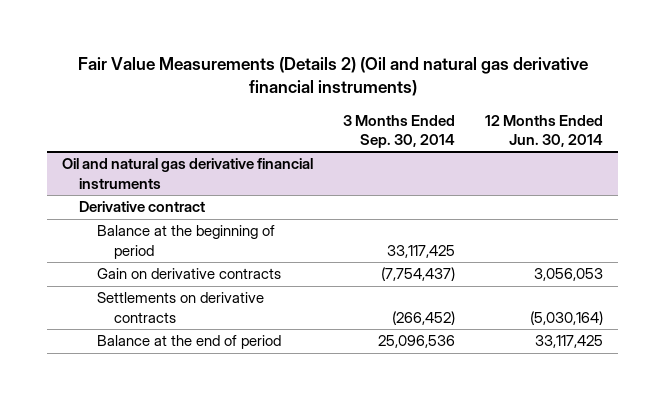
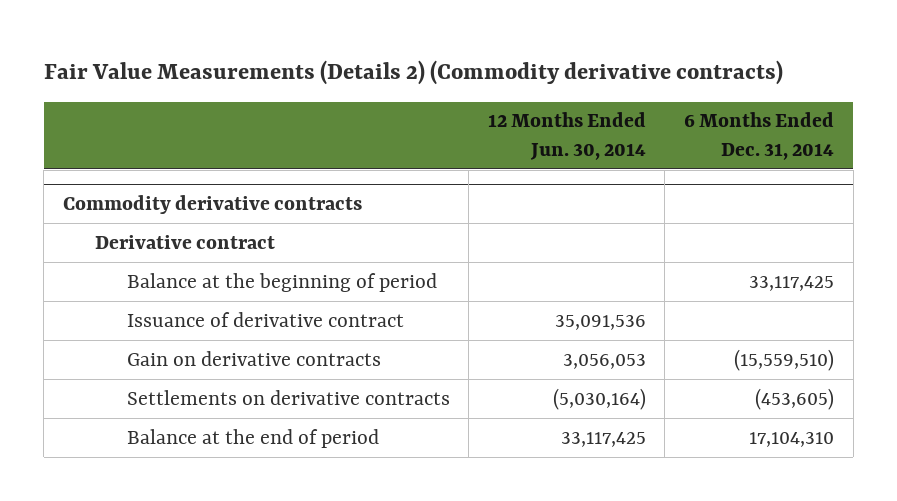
[77,57,588,97] Fair Value Measurements (Details 2) (Oil and natural gas derivative financial instruments) -> [43,59,783,85] Fair Value Measurements (Details 2) (Commodity derivative contracts)
[343,114,456,148] 3 Months Ended Sep. 30, 2014 -> none
none -> [683,112,834,160] 6 Months Ended Dec. 31, 2014
[61,158,313,189] Oil and natural gas derivative financial instruments -> none
none -> [62,195,362,215] Commodity derivative contracts
none -> [126,311,404,327] Issuance of derivative contract

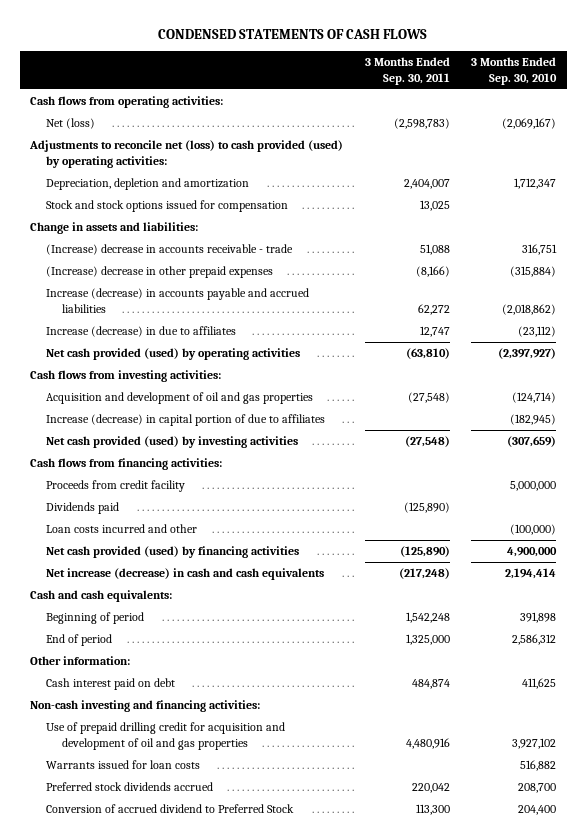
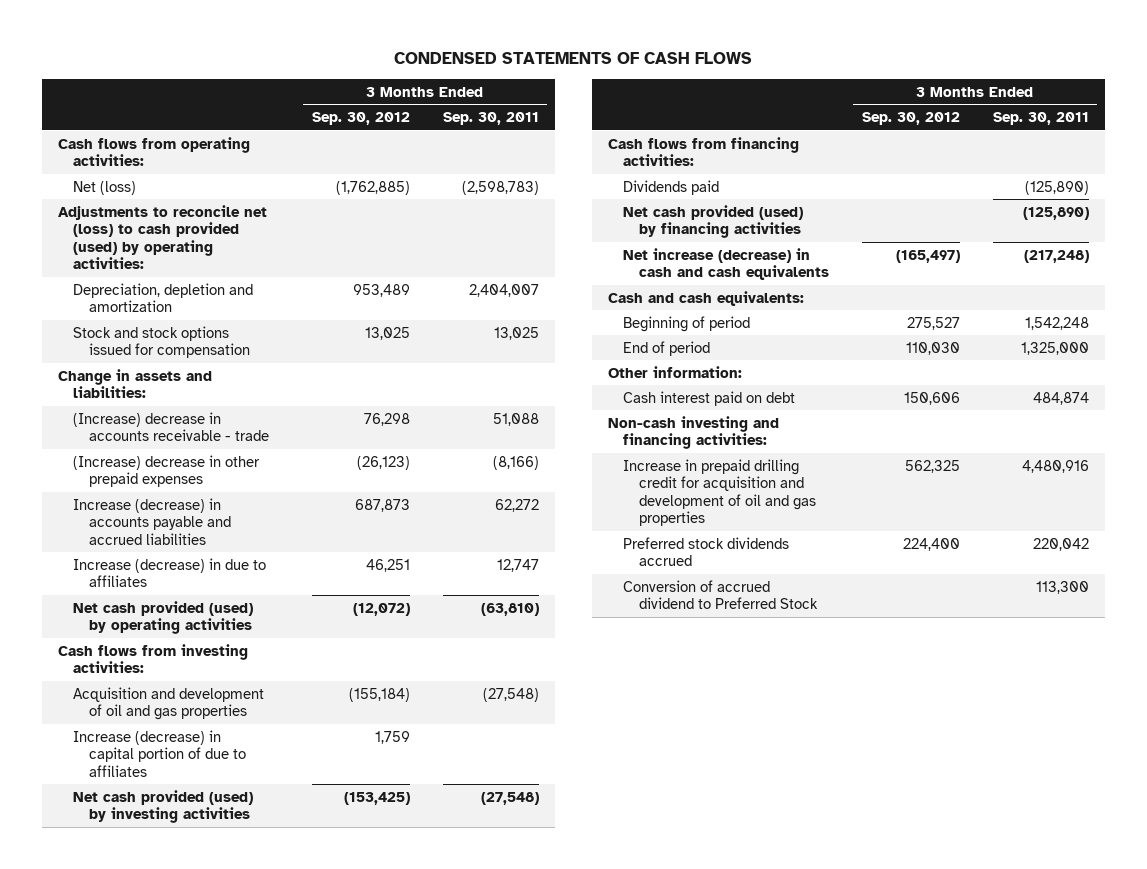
[471,57,558,85] 3 Months Ended Sep. 30, 2010 -> none
none -> [311,111,410,125] Sep. 30, 2012
[46,480,186,493] Proceeds from credit facility -> none
[46,524,198,534] Loan costs incurred and other -> none
[46,760,201,770] Warrants issued for loan costs -> none
[46,722,286,750] Use of prepaid drilling credit for acquisition and development of oil and gas properties -> [623,458,816,527] Increase in prepaid drilling credit for acquisition and development of oil and gas properties

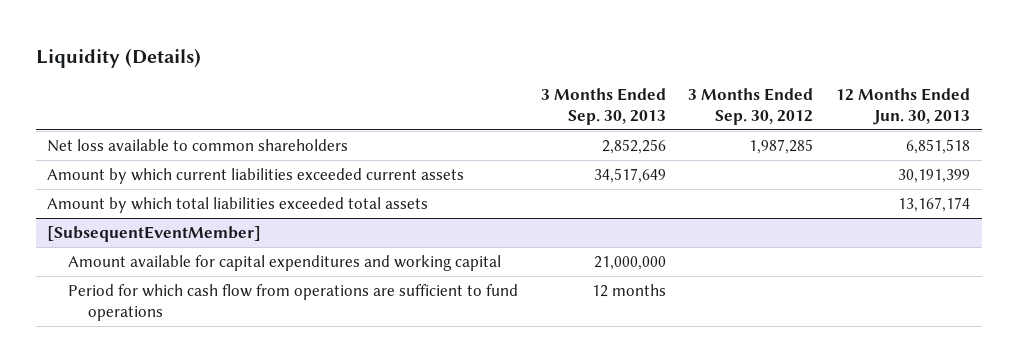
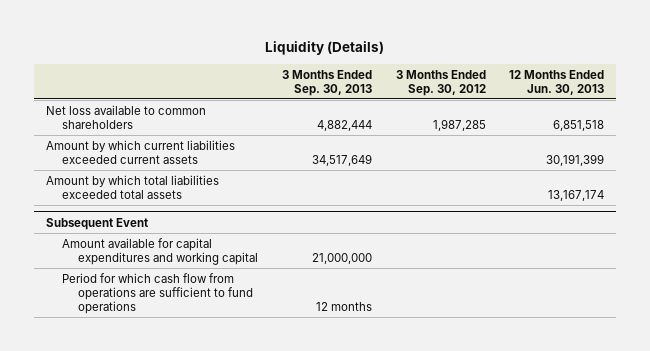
[601,139,666,155] 2,852,256 -> [316,119,372,131] 4,882,444
[47,226,262,243] [SubsequentEventMember] -> none
none -> [46,217,149,230] Subsequent Event

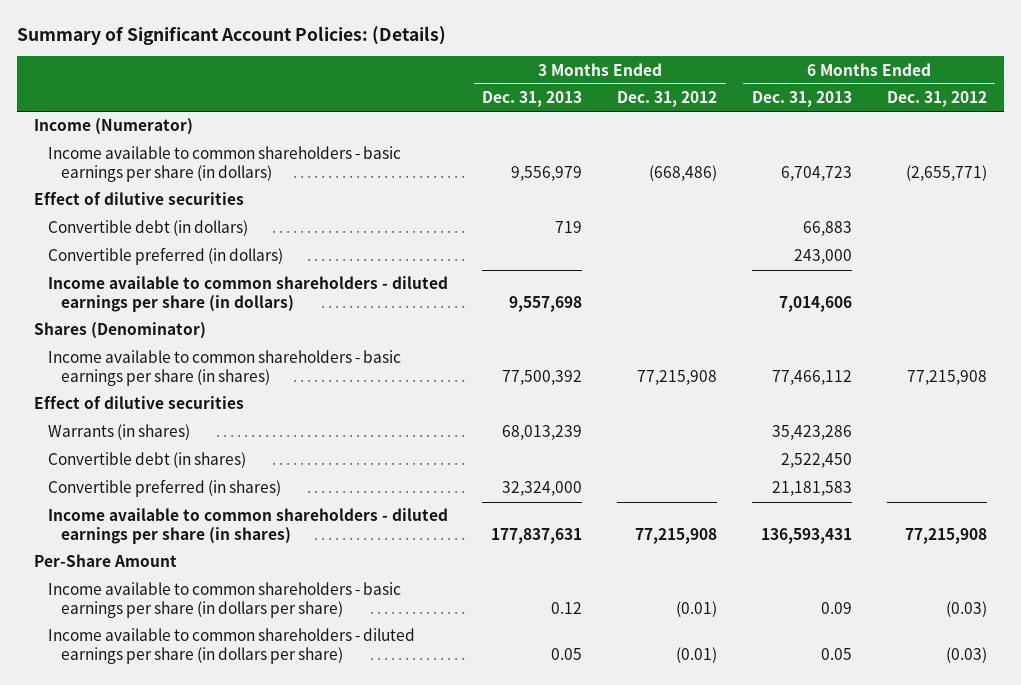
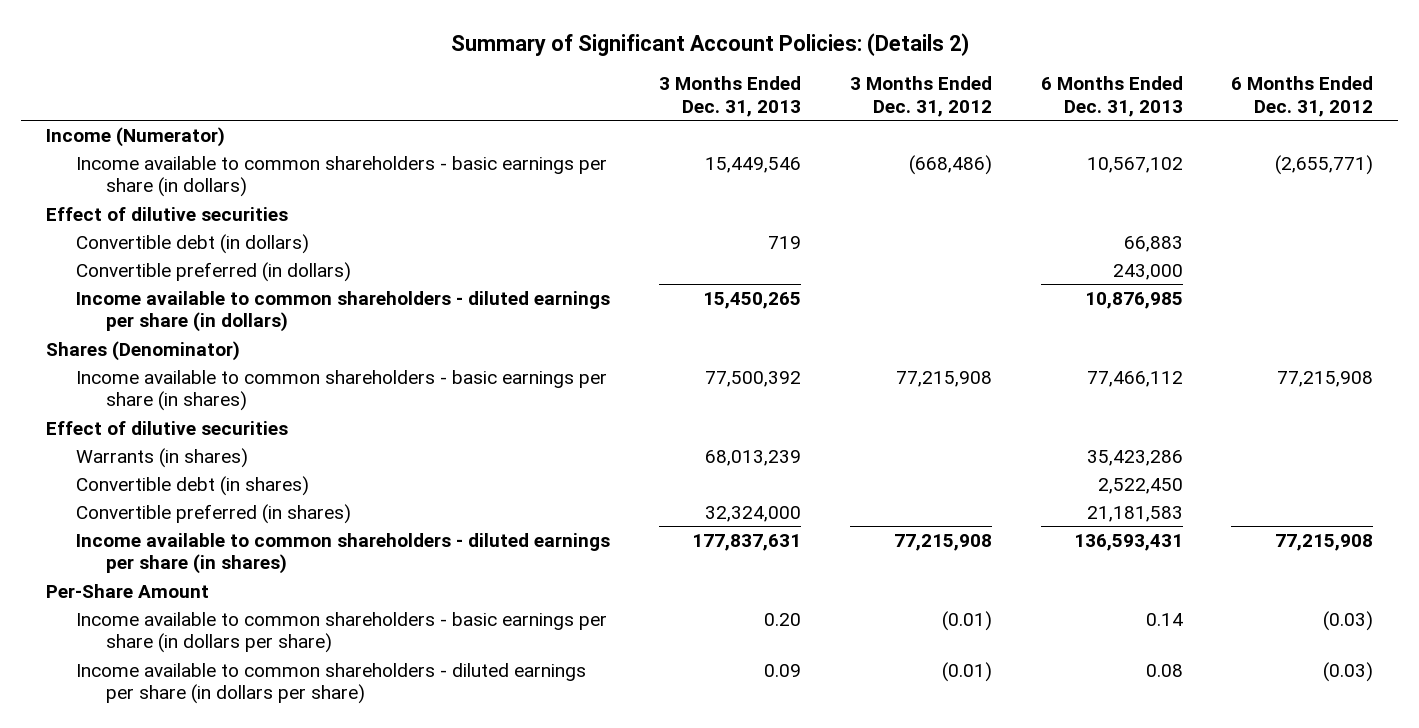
[16,25,446,45] Summary of Significant Account Policies: (Details) -> [450,32,969,56] Summary of Significant Account Policies: (Details 2)
[511,165,583,181] 9,556,979 -> [704,156,801,173] 15,449,546
[780,165,852,181] 6,704,723 -> [1086,156,1183,173] 10,567,102
[509,295,583,312] 9,557,698 -> [702,291,801,309] 15,450,265
[778,295,852,312] 7,014,606 -> [1084,291,1183,309] 10,876,985
[551,601,583,614] 0.12 -> [763,612,801,626] 0.20
[820,601,852,614] 0.09 -> [1145,612,1183,626] 0.14
[551,647,583,660] 0.05 -> [763,663,801,677] 0.09
[820,647,852,660] 0.05 -> [1145,663,1183,677] 0.08

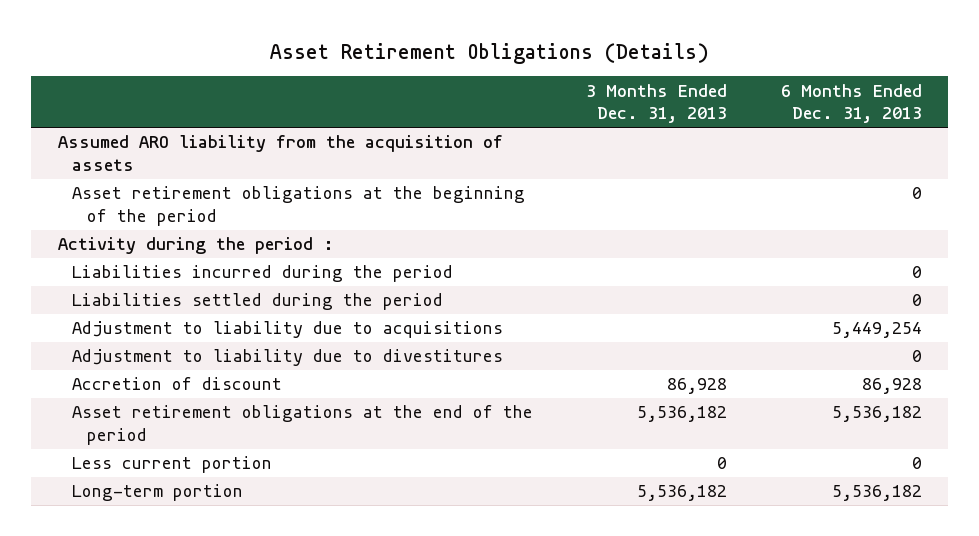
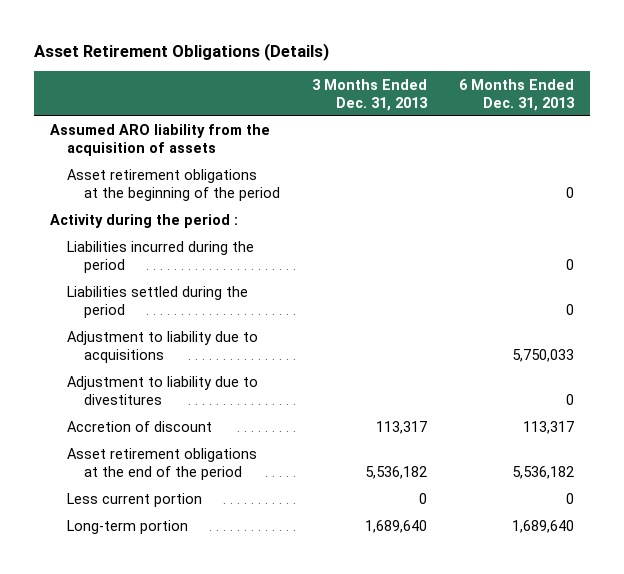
[831,322,922,339] 5,449,254 -> [511,349,574,363] 5,750,033
[667,378,728,395] 86,928 -> [375,421,427,435] 113,317
[861,378,922,395] 86,928 -> [522,421,574,435] 113,317
[637,485,728,502] 5,536,182 -> [364,520,427,534] 1,689,640
[831,485,922,502] 5,536,182 -> [511,520,574,534] 1,689,640

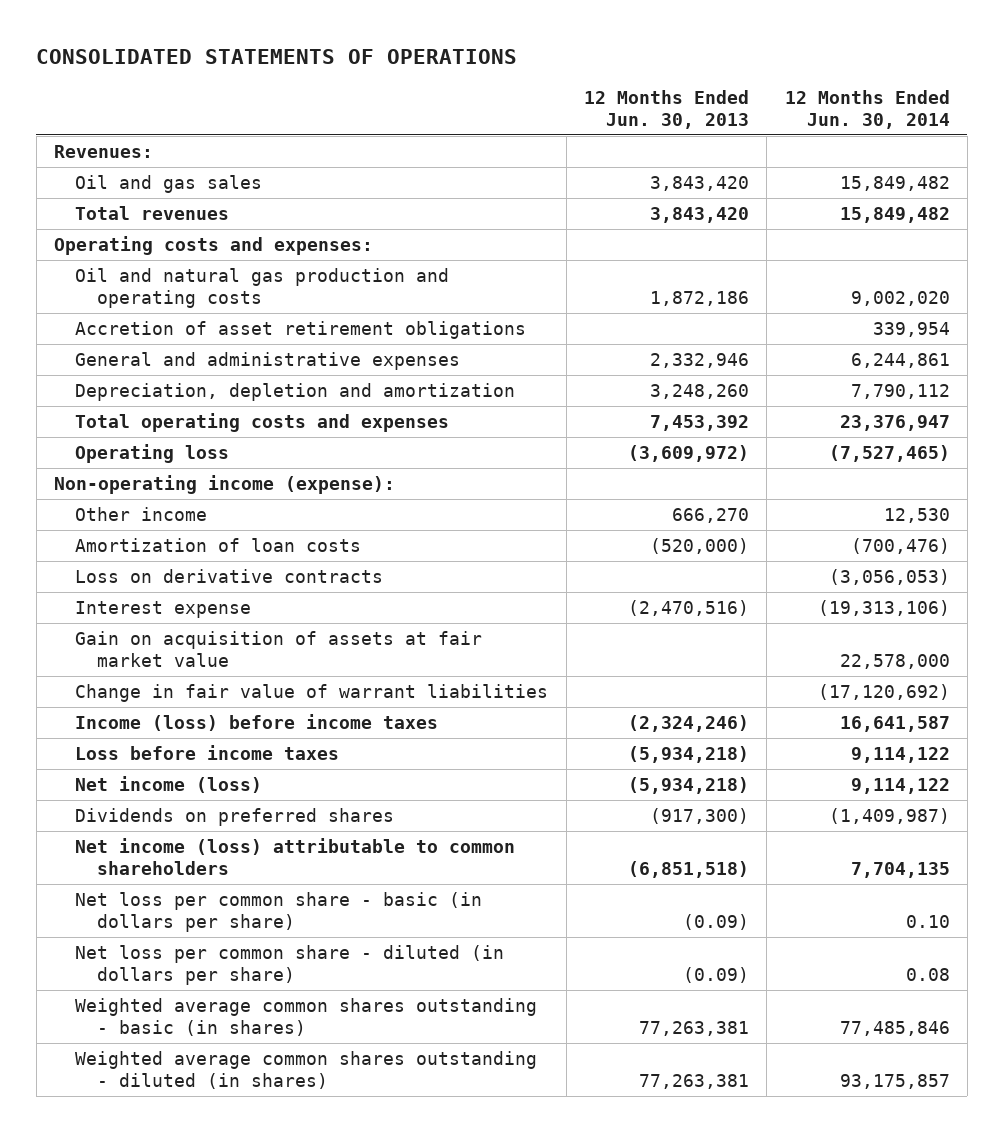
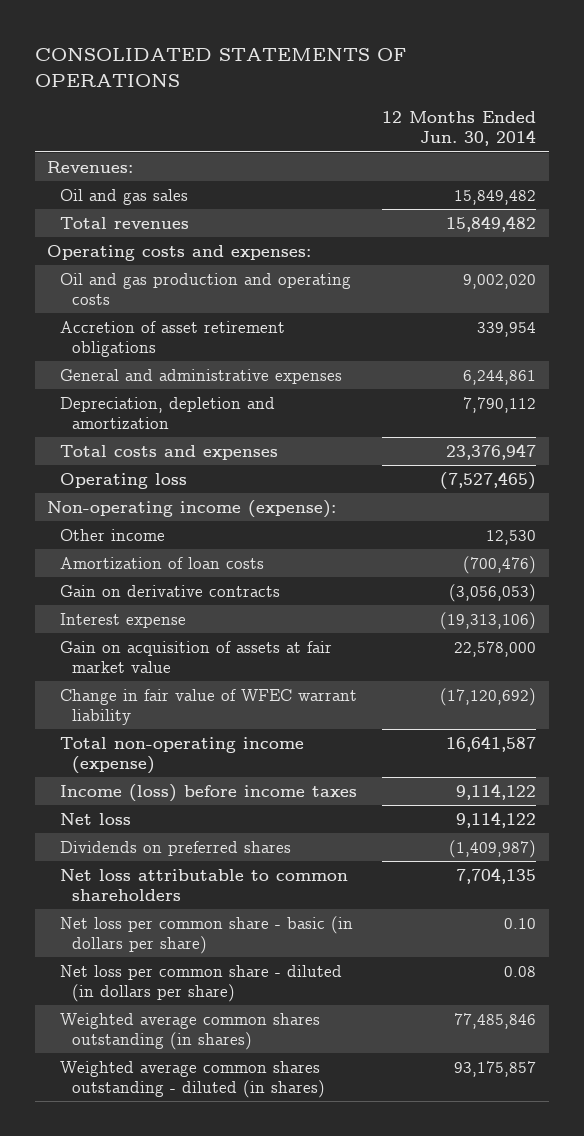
[583,89,749,129] 12 Months Ended Jun. 30, 2013 -> none
[75,268,450,309] Oil and natural gas production and operating costs -> [59,272,351,306] Oil and gas production and operating costs
[75,413,450,433] Total operating costs and expenses -> [59,444,278,460] Total costs and expenses
[75,569,384,584] Loss on derivative contracts -> [59,584,280,597] Gain on derivative contracts
[75,745,340,761] Loss before income taxes -> none
[75,684,549,703] Change in fair value of warrant liabilities -> [59,688,357,726] Change in fair value of WFEC warrant liability
none -> [59,736,304,775] Total non-operating income (expense)
[839,716,950,733] 16,641,587 -> [456,783,537,800] 9,114,122
[75,776,263,794] Net income (loss) -> [59,812,131,825] Net loss
[75,838,516,876] Net income (loss) attributable to common shareholders -> [59,868,348,902] Net loss attributable to common shareholders
[75,998,538,1037] Weighted average common shares outstanding - basic (in shares) -> [59,1012,320,1051] Weighted average common shares outstanding (in shares)

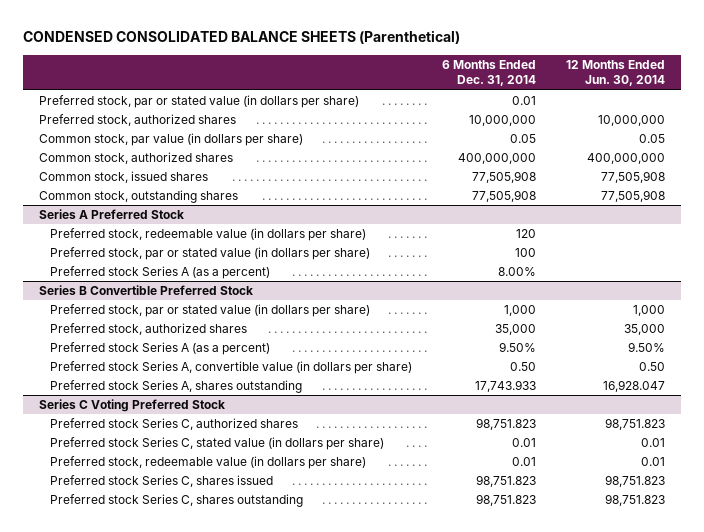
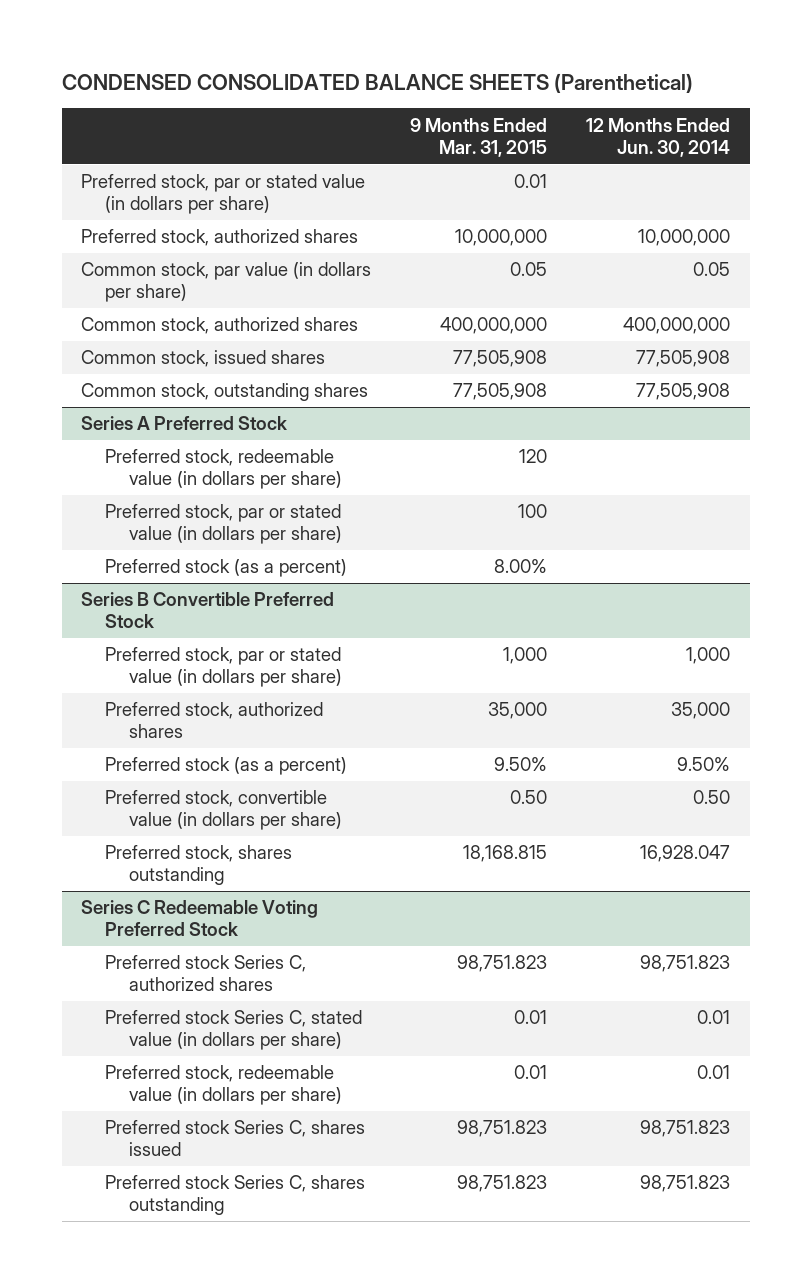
[442,59,537,87] 6 Months Ended Dec. 31, 2014 -> none
none -> [410,117,548,157] 9 Months Ended Mar. 31, 2015
[49,266,270,280] Preferred stock Series A (as a percent) -> [105,559,348,578] Preferred stock (as a percent)
[49,342,270,356] Preferred stock Series A (as a percent) -> [105,757,348,776] Preferred stock (as a percent)
[49,361,412,375] Preferred stock Series A, convertible value (in dollars per share) -> [105,790,343,831] Preferred stock, convertible value (in dollars per share)
[49,380,302,394] Preferred stock Series A, shares outstanding -> [105,845,293,886] Preferred stock, shares outstanding
[38,399,225,413] Series C Voting Preferred Stock -> [81,900,319,937] Series C Redeemable Voting Preferred Stock

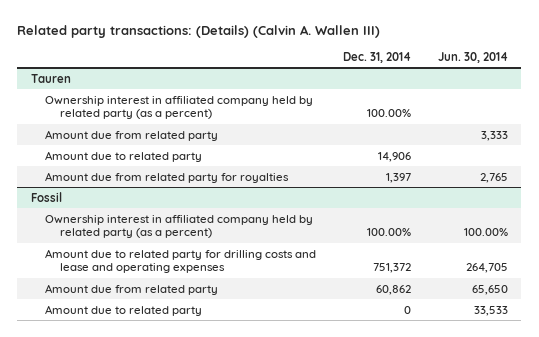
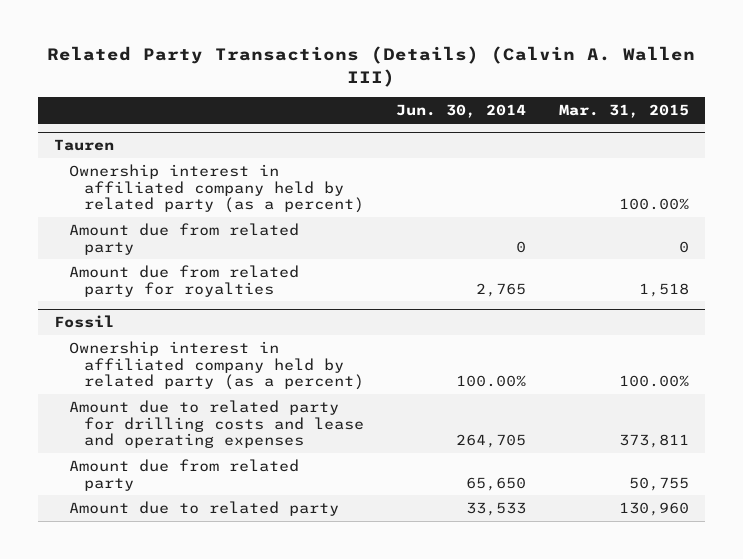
[17,24,381,38] Related party transactions: (Details) (Calvin A. Wallen III) -> [47,46,696,87] Related Party Transactions (Details) (Calvin A. Wallen III)
[343,51,412,63] Dec. 31, 2014 -> none
none -> [558,104,689,119] Mar. 31, 2015
[45,150,203,162] Amount due to related party -> none
[481,130,509,141] 3,333 -> [516,240,527,253] 0

